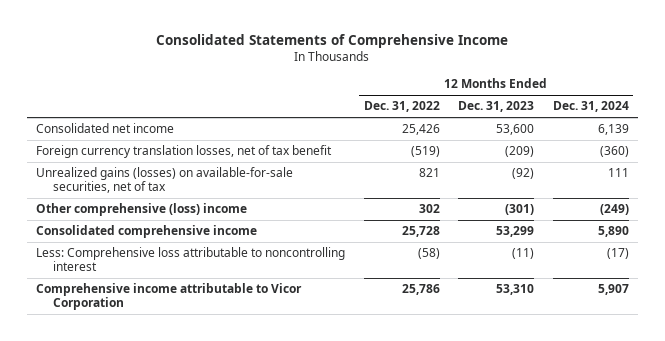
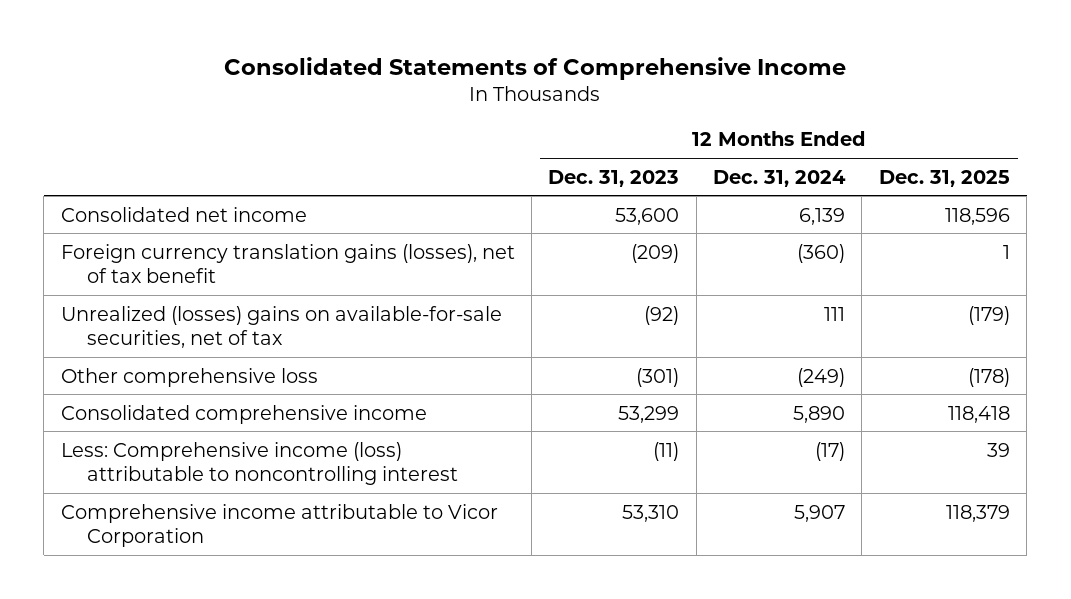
[363,101,440,113] Dec. 31, 2022 -> none
none -> [878,169,1010,187] Dec. 31, 2025
[36,145,333,159] Foreign currency translation losses, net of tax benefit -> [60,243,515,284] Foreign currency translation gains (losses), net of tax benefit
[36,167,294,194] Unrealized gains (losses) on available-for-sale securities, net of tax -> [60,305,502,349] Unrealized (losses) gains on available-for-sale securities, net of tax
[36,203,248,217] Other comprehensive (loss) income -> [60,367,318,387] Other comprehensive loss
[36,247,346,272] Less: Comprehensive loss attributable to noncontrolling interest -> [60,441,458,486] Less: Comprehensive income (loss) attributable to noncontrolling interest

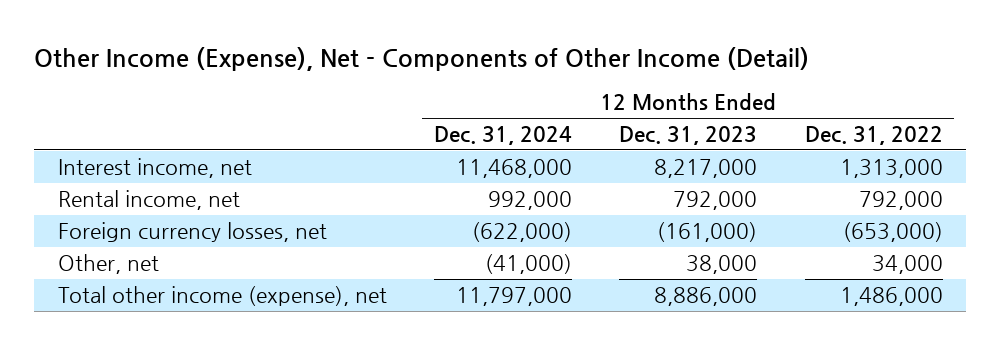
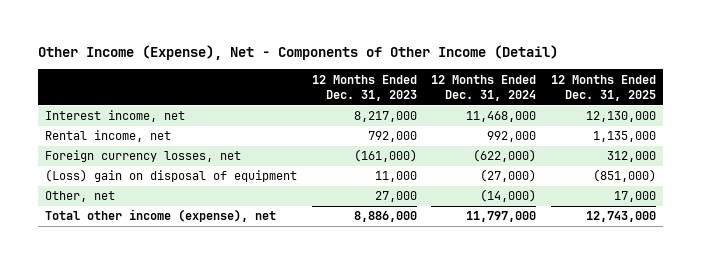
[804,126,943,146] Dec. 31, 2022 -> none
none -> [550,74,656,102] 12 Months Ended Dec. 31, 2025
none -> [45,169,298,183] (Loss) gain on disposal of equipment
[485,253,573,274] (41,000) -> [480,189,537,203] (14,000)
[686,254,758,274] 38,000 -> [374,191,417,203] 27,000

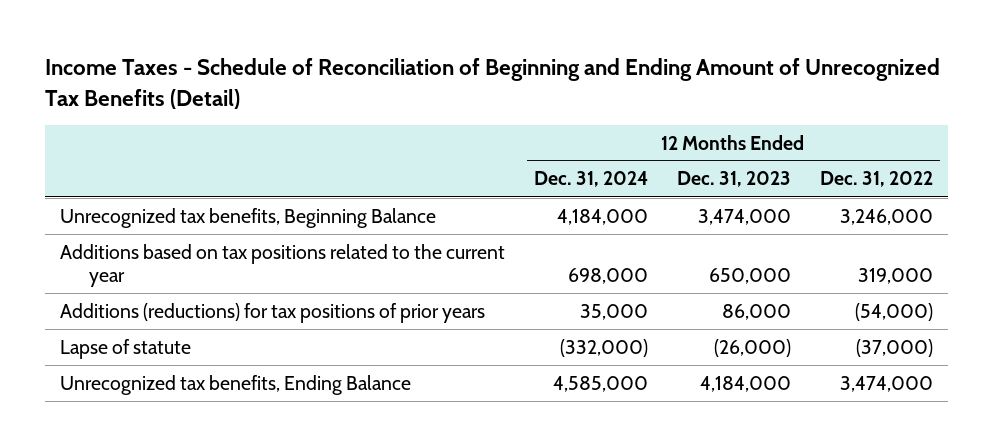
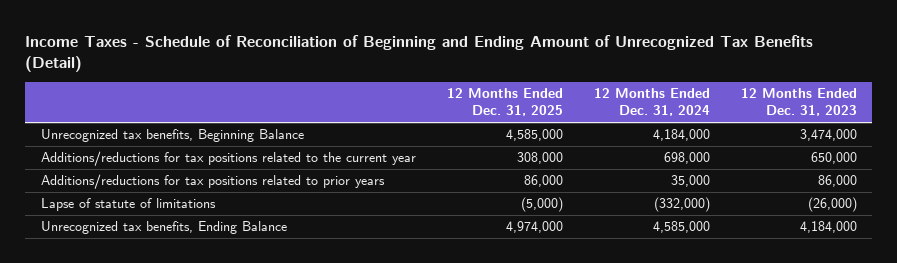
[820,171,934,188] Dec. 31, 2022 -> none
none -> [446,87,563,117] 12 Months Ended Dec. 31, 2025
[59,243,505,287] Additions based on tax positions related to the current year -> [40,151,416,167] Additions/reductions for tax positions related to the current year
[59,302,485,323] Additions (reductions) for tax positions of prior years -> [40,174,385,190] Additions/reductions for tax positions related to prior years
[59,338,191,359] Lapse of statute -> [40,198,216,212] Lapse of statute of limitations

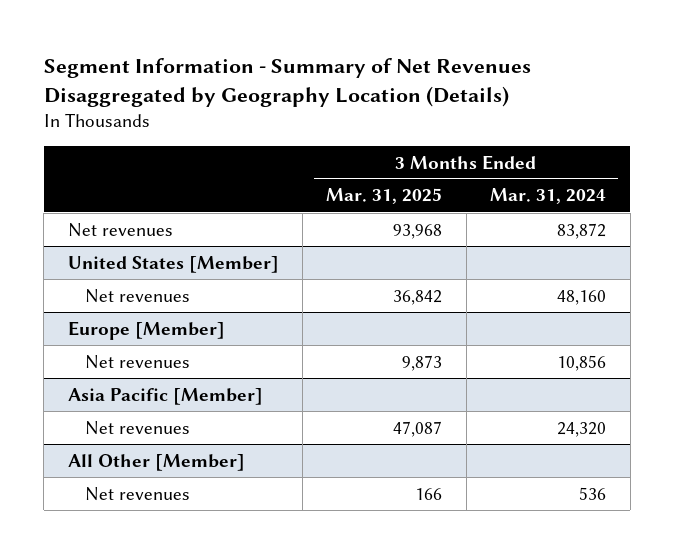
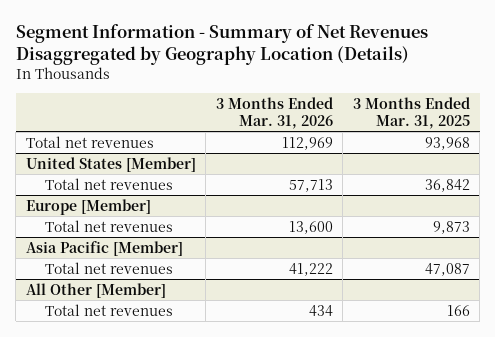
[490,188,607,205] Mar. 31, 2024 -> none
none -> [215,96,333,129] 3 Months Ended Mar. 31, 2026
[67,222,173,237] Net revenues -> [25,135,154,148] Total net revenues
[85,288,191,303] Net revenues -> [45,177,174,190] Total net revenues
[85,354,191,369] Net revenues -> [45,219,174,232] Total net revenues
[85,420,191,435] Net revenues -> [45,261,174,274] Total net revenues
[85,486,191,501] Net revenues -> [45,303,174,316] Total net revenues

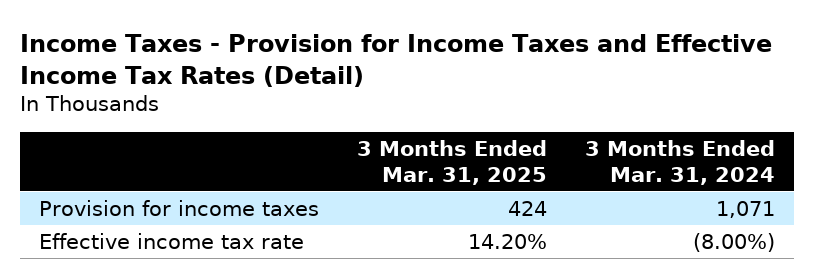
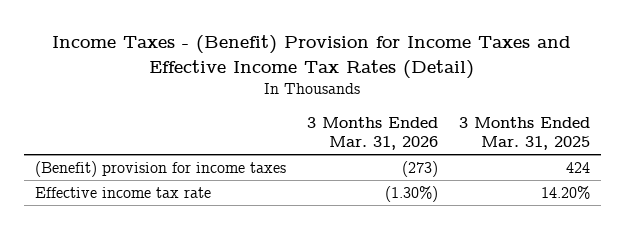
[20,33,773,87] Income Taxes - Provision for Income Taxes and Effective Income Tax Rates (Detail) -> [52,35,572,79] Income Taxes - (Benefit) Provision for Income Taxes and Effective Income Tax Rates (Detail)
[584,139,775,185] 3 Months Ended Mar. 31, 2024 -> none
none -> [306,116,438,151] 3 Months Ended Mar. 31, 2026
[38,200,319,217] Provision for income taxes -> [34,160,286,177] (Benefit) provision for income taxes

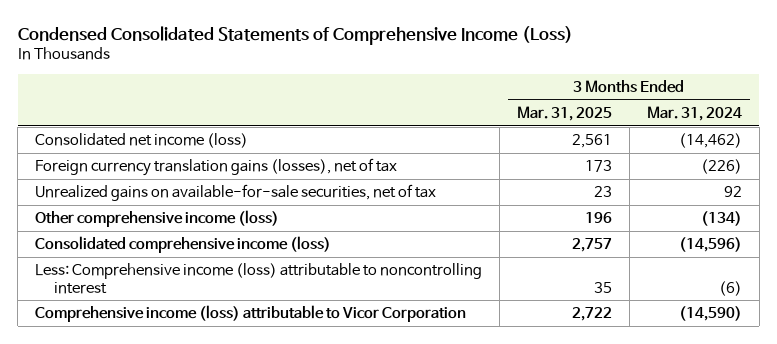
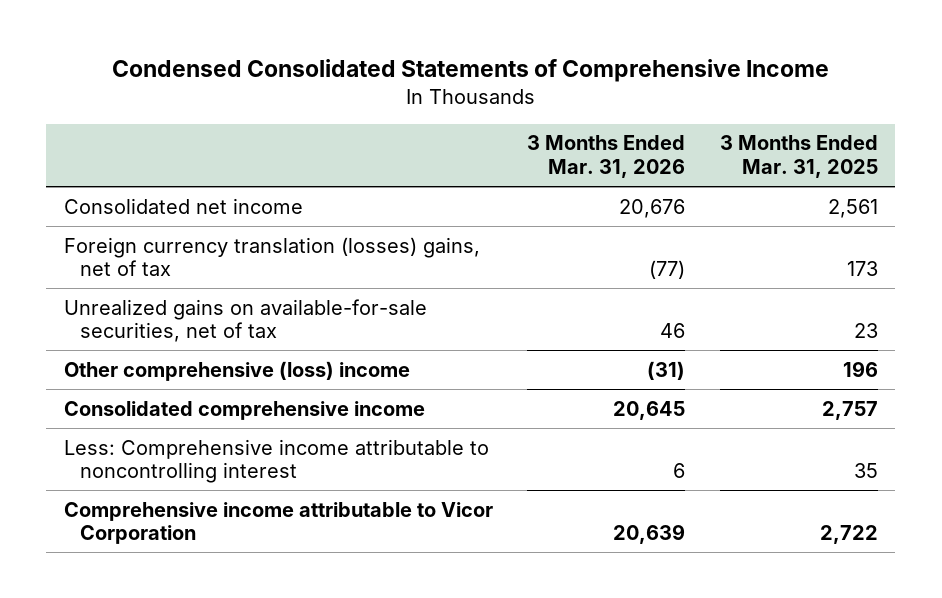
[17,25,573,45] Condensed Consolidated Statements of Comprehensive Income (Loss) -> [111,59,829,83] Condensed Consolidated Statements of Comprehensive Income
[646,105,742,121] Mar. 31, 2024 -> none
none -> [527,135,686,179] 3 Months Ended Mar. 31, 2026
[34,133,248,149] Consolidated net income (loss) -> [63,197,303,214] Consolidated net income
[34,158,397,177] Foreign currency translation gains (losses), net of tax -> [63,236,480,277] Foreign currency translation (losses) gains, net of tax
[34,210,279,228] Other comprehensive income (loss) -> [63,360,410,381] Other comprehensive (loss) income
[34,236,331,254] Consolidated comprehensive income (loss) -> [63,400,425,420] Consolidated comprehensive income
[34,263,482,294] Less: Comprehensive income (loss) attributable to noncontrolling interest -> [63,438,489,484] Less: Comprehensive income attributable to noncontrolling interest
[34,305,466,323] Comprehensive income (loss) attributable to Vicor Corporation -> [63,501,493,545] Comprehensive income attributable to Vicor Corporation

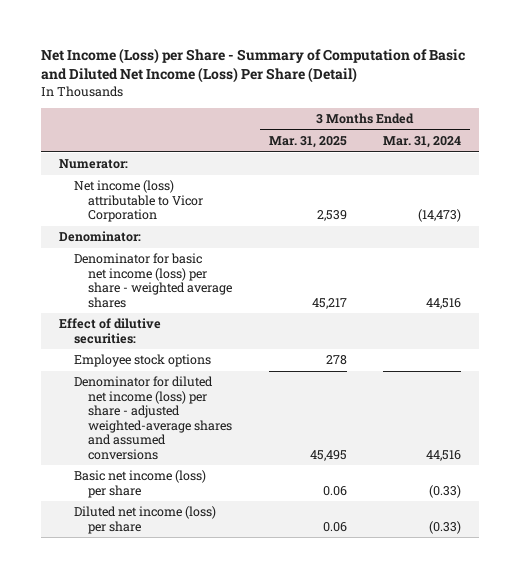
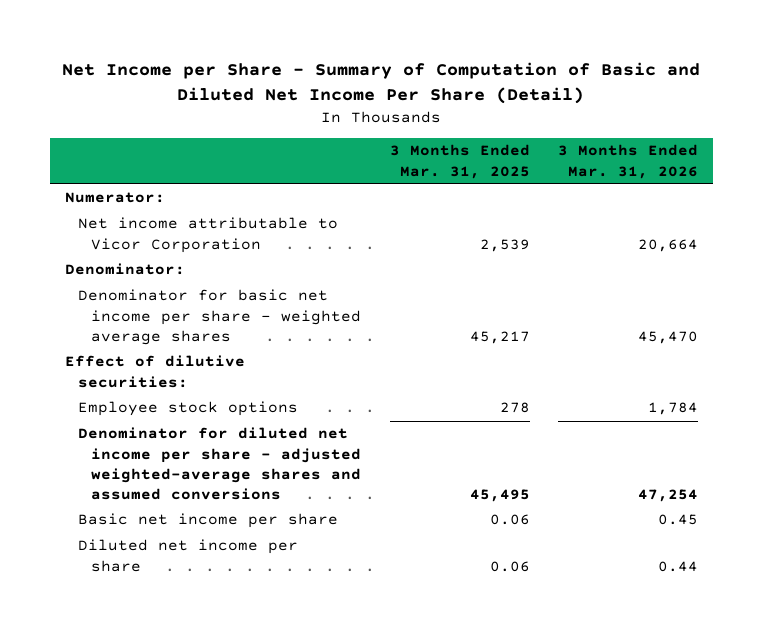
[40,47,465,84] Net Income (Loss) per Share - Summary of Computation of Basic and Diluted Net Income (Loss) Per Share (Detail) -> [62,62,701,105] Net Income per Share - Summary of Computation of Basic and Diluted Net Income Per Share (Detail)
[383,136,462,149] Mar. 31, 2024 -> none
none -> [558,144,699,179] 3 Months Ended Mar. 31, 2026
[73,180,204,223] Net income (loss) attributable to Vicor Corporation -> [77,217,338,253] Net income attributable to Vicor Corporation
[73,253,233,308] Denominator for basic net income (loss) per share - weighted average shares -> [77,289,362,345] Denominator for basic net income per share - weighted average shares
[73,376,233,460] Denominator for diluted net income (loss) per share - adjusted weighted-average shares and assumed conversions -> [77,427,362,500] Denominator for diluted net income per share - adjusted weighted-average shares and assumed conversions
[73,470,206,498] Basic net income (loss) per share -> [77,513,338,529] Basic net income per share
[73,506,216,534] Diluted net income (loss) per share -> [77,539,298,572] Diluted net income per share

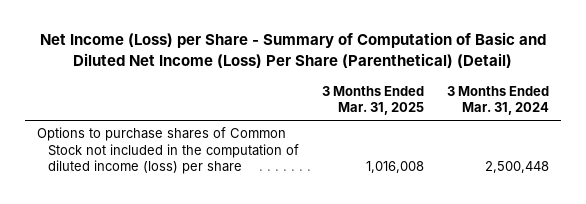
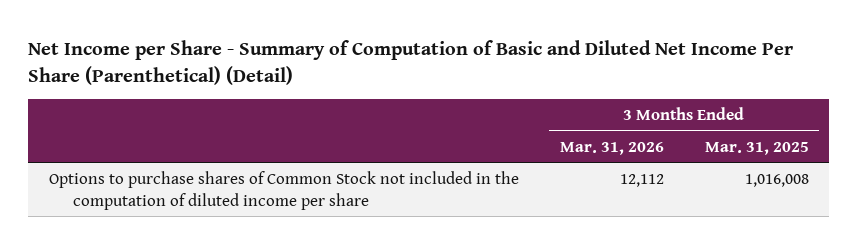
[40,32,547,68] Net Income (Loss) per Share - Summary of Computation of Basic and Diluted Net Income (Loss) Per Share (Parenthetical) (Detail) -> [28,39,794,85] Net Income per Share - Summary of Computation of Basic and Diluted Net Income Per Share (Parenthetical) (Detail)
[447,85,550,116] 3 Months Ended Mar. 31, 2024 -> none
none -> [559,141,664,155] Mar. 31, 2026
[36,127,300,174] Options to purchase shares of Common Stock not included in the computation of diluted income (loss) per share -> [48,171,519,210] Options to purchase shares of Common Stock not included in the computation of diluted income per share

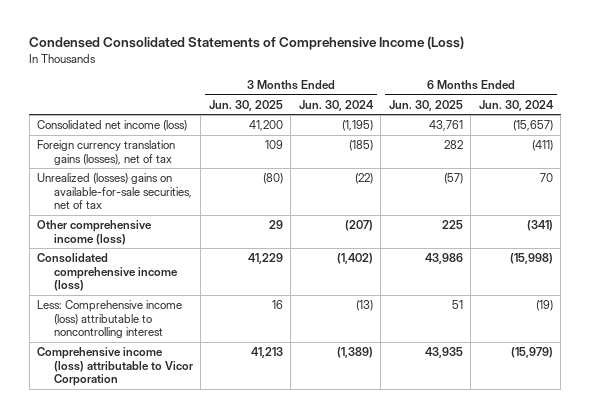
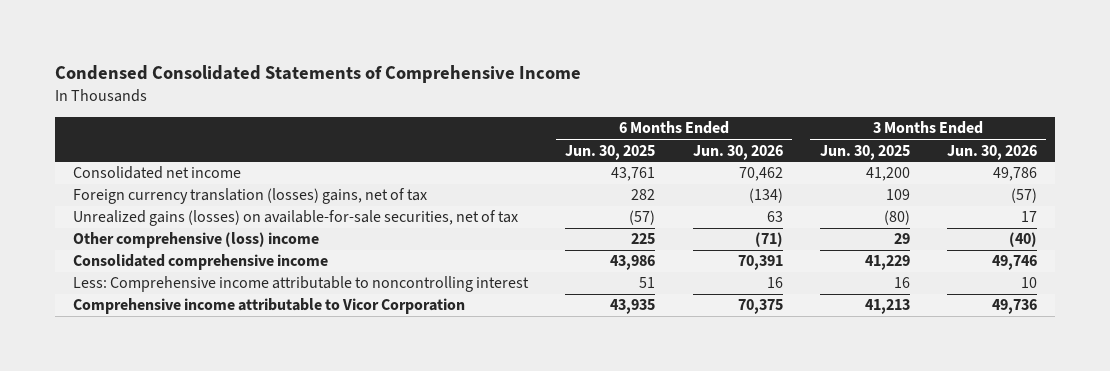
[29,36,465,51] Condensed Consolidated Statements of Comprehensive Income (Loss) -> [54,65,581,84] Condensed Consolidated Statements of Comprehensive Income
[298,99,374,111] Jun. 30, 2024 -> none
[478,99,554,111] Jun. 30, 2024 -> none
none -> [692,144,783,160] Jun. 30, 2026
none -> [946,144,1037,160] Jun. 30, 2026
[37,120,188,132] Consolidated net income (loss) -> [73,166,242,180] Consolidated net income
[37,140,176,165] Foreign currency translation gains (losses), net of tax -> [73,188,428,205] Foreign currency translation (losses) gains, net of tax
[37,173,192,209] Unrealized (losses) gains on available-for-sale securities, net of tax -> [73,210,519,227] Unrealized gains (losses) on available-for-sale securities, net of tax
[37,220,153,245] Other comprehensive income (loss) -> [73,232,320,249] Other comprehensive (loss) income
[37,253,178,291] Consolidated comprehensive income (loss) -> [73,254,329,271] Consolidated comprehensive income
[37,300,183,338] Less: Comprehensive income (loss) attributable to noncontrolling interest -> [73,276,530,293] Less: Comprehensive income attributable to noncontrolling interest
[37,347,193,386] Comprehensive income (loss) attributable to Vicor Corporation -> [73,298,466,315] Comprehensive income attributable to Vicor Corporation

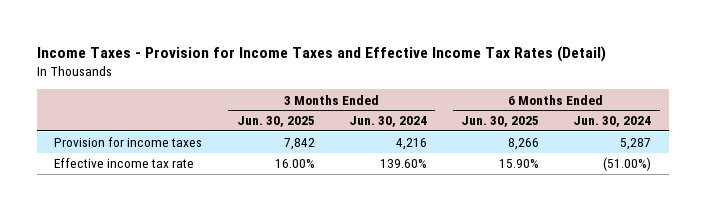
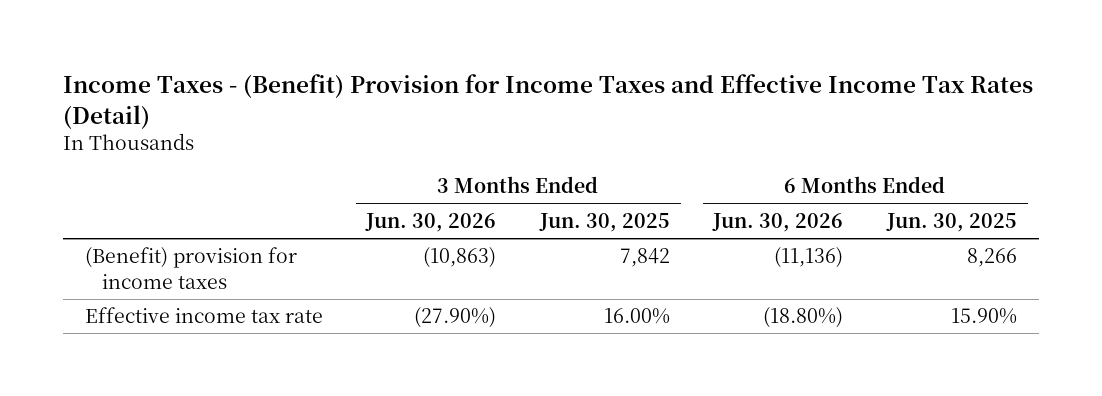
[37,45,607,62] Income Taxes - Provision for Income Taxes and Effective Income Tax Rates (Detail) -> [63,74,1034,129] Income Taxes - (Benefit) Provision for Income Taxes and Effective Income Tax Rates (Detail)
[348,116,427,128] Jun. 30, 2024 -> none
[573,116,652,128] Jun. 30, 2024 -> none
none -> [365,212,497,232] Jun. 30, 2026
none -> [712,212,844,232] Jun. 30, 2026
[54,137,203,148] Provision for income taxes -> [85,247,298,289] (Benefit) provision for income taxes

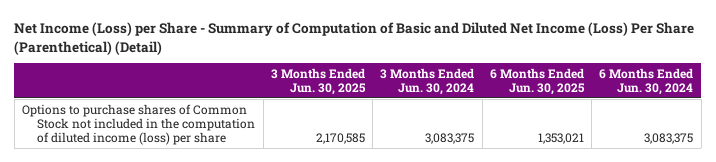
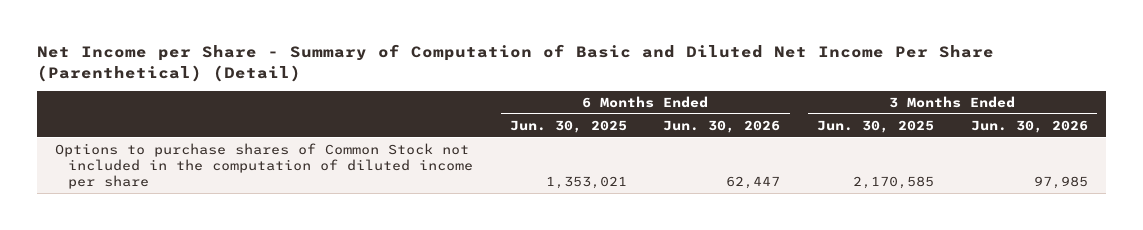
[14,21,695,55] Net Income (Loss) per Share - Summary of Computation of Basic and Diluted Net Income (Loss) Per Share (Parenthetical) (Detail) -> [37,44,995,82] Net Income per Share - Summary of Computation of Basic and Diluted Net Income Per Share (Parenthetical) (Detail)
[380,67,475,96] 3 Months Ended Jun. 30, 2024 -> none
[599,67,694,96] 6 Months Ended Jun. 30, 2024 -> none
none -> [663,119,781,133] Jun. 30, 2026
none -> [970,119,1088,133] Jun. 30, 2026
[22,103,256,145] Options to purchase shares of Common Stock not included in the computation of diluted income (loss) per share -> [55,143,474,190] Options to purchase shares of Common Stock not included in the computation of diluted income per share

